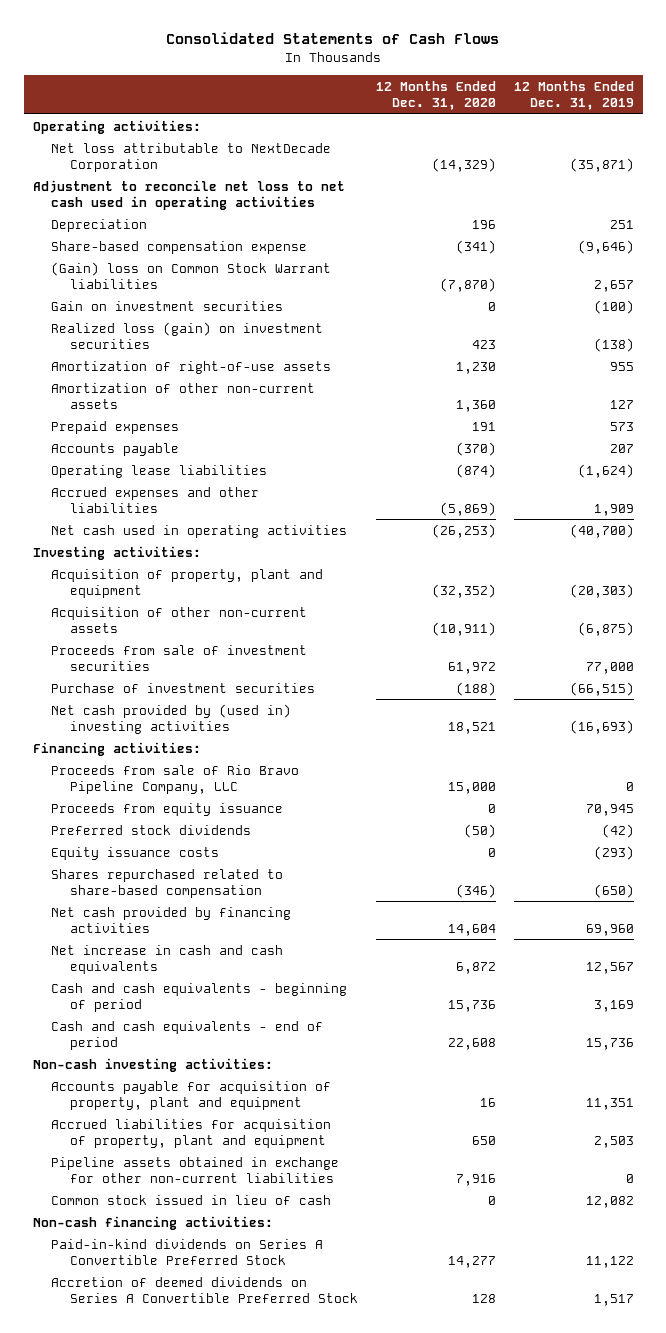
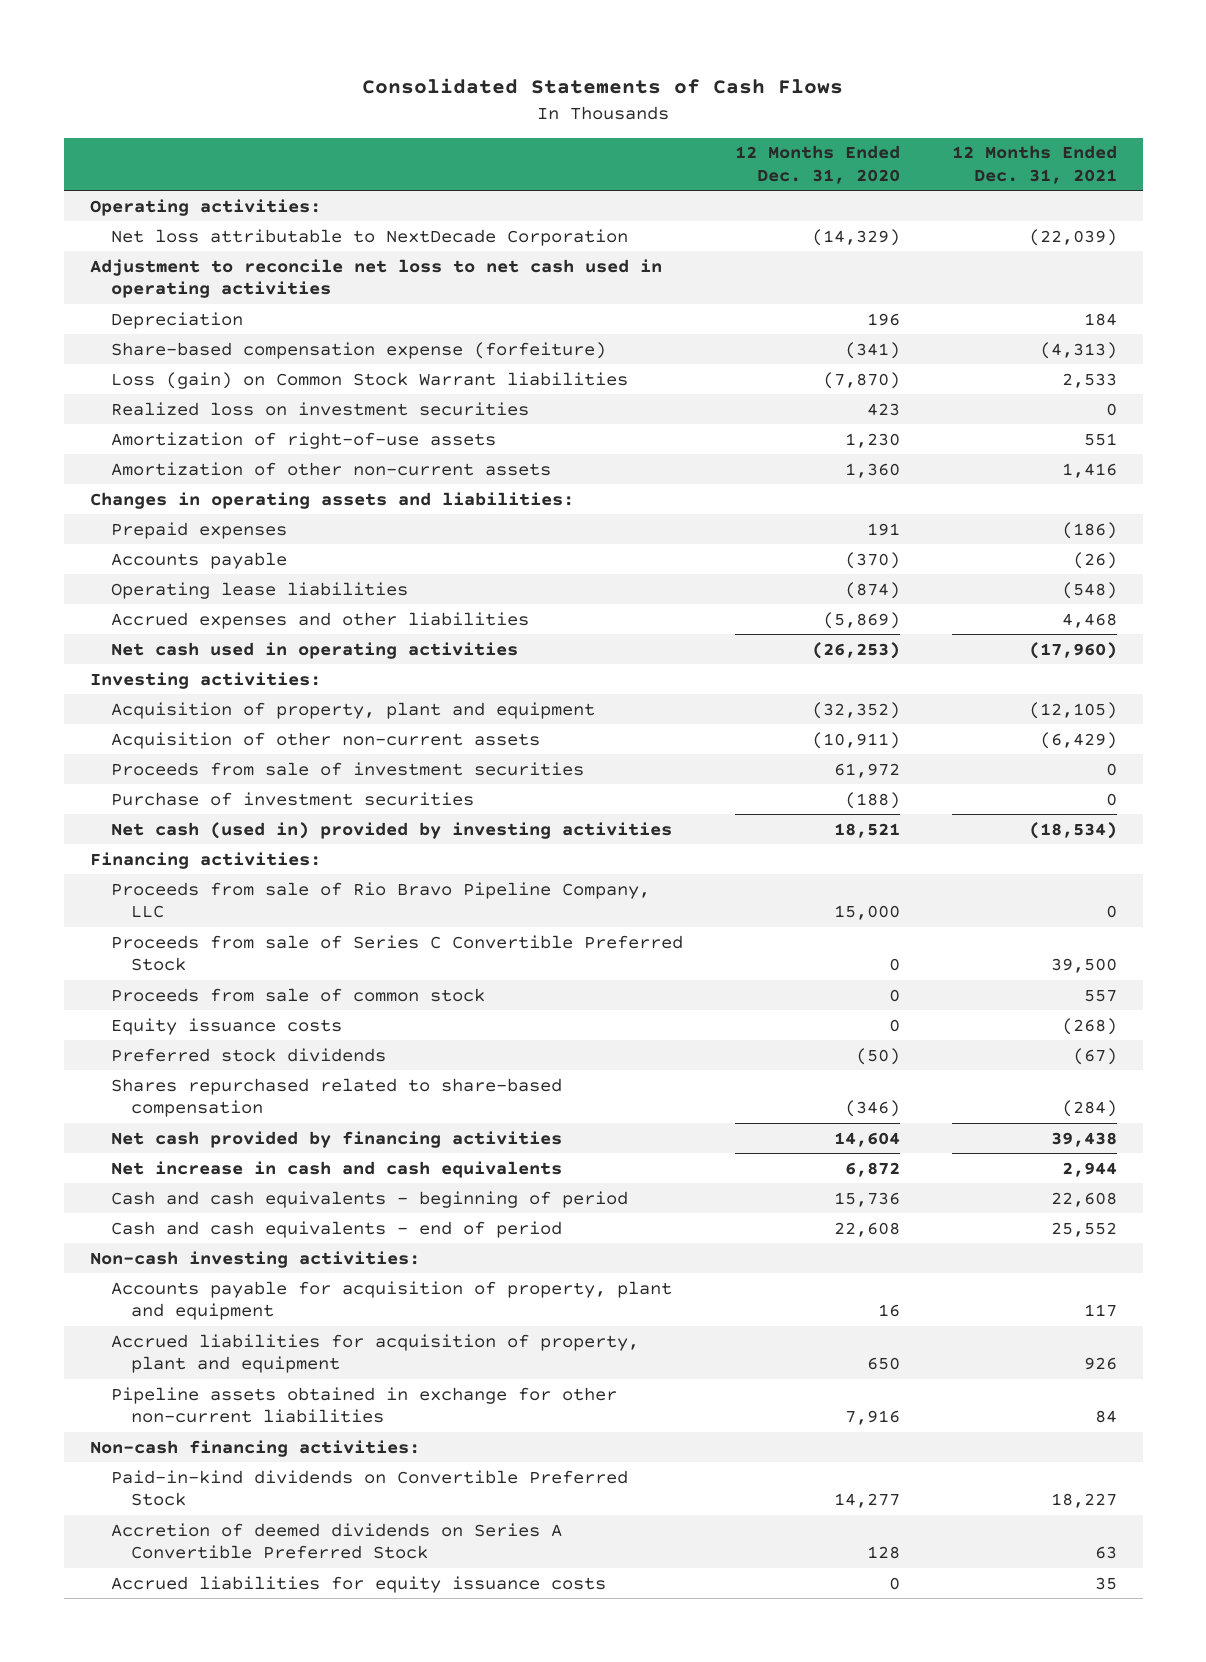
[513,80,634,111] 12 Months Ended Dec. 31, 2019 -> none
none -> [951,145,1117,184] 12 Months Ended Dec. 31, 2021
[51,300,284,311] Gain on investment securities -> none
[51,240,308,254] Share-based compensation expense -> [110,341,606,359] Share-based compensation expense (forfeiture)
[51,261,332,290] (Gain) loss on Common Stock Warrant liabilities -> [110,371,628,389] Loss (gain) on Common Stock Warrant liabilities
[51,321,324,350] Realized loss (gain) on investment securities -> [110,401,529,416] Realized loss on investment securities
none -> [89,491,574,509] Changes in operating assets and liabilities:
[51,703,292,735] Net cash provided by (used in) investing activities -> [110,821,672,839] Net cash (used in) provided by investing activities
[51,802,284,816] Proceeds from equity issuance -> none
none -> [110,934,683,972] Proceeds from sale of Series C Convertible Preferred Stock
none -> [110,987,485,1002] Proceeds from sale of common stock
[51,824,252,835] Preferred stock dividends -> [110,1047,386,1062] Preferred stock dividends
[51,1194,332,1205] Common stock issued in lieu of cash -> none
[51,1238,324,1266] Paid-in-kind dividends on Series A Convertible Preferred Stock -> [110,1469,628,1507] Paid-in-kind dividends on Convertible Preferred Stock
none -> [110,1575,606,1593] Accrued liabilities for equity issuance costs

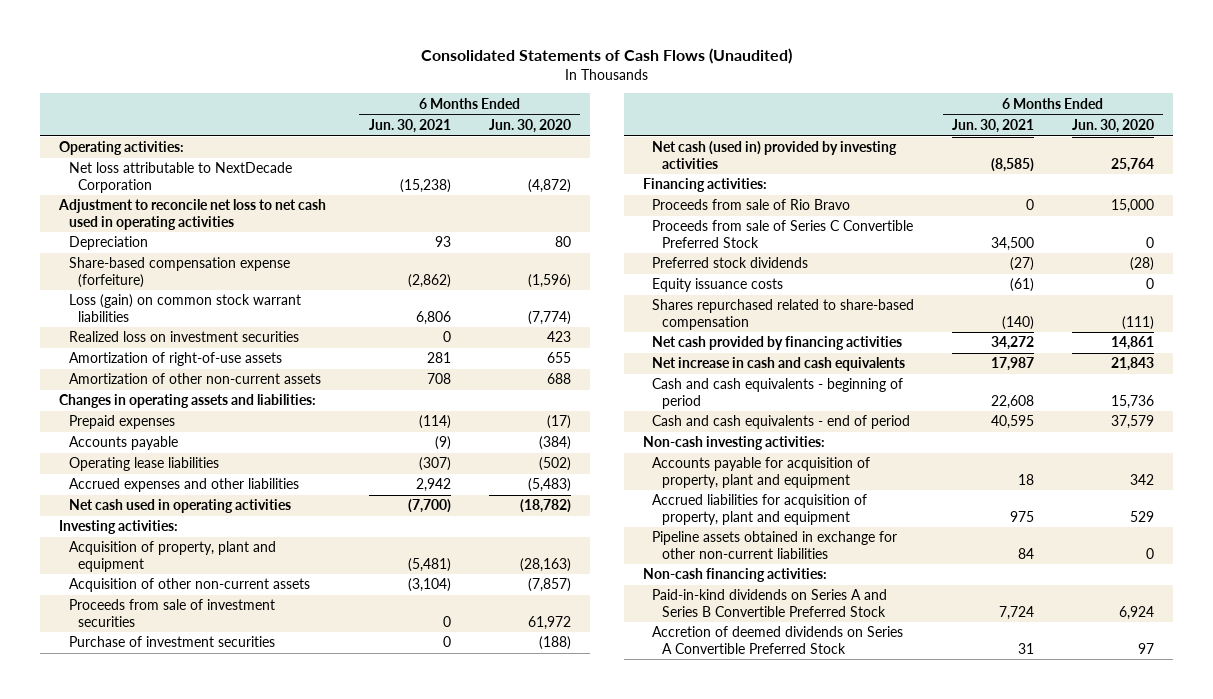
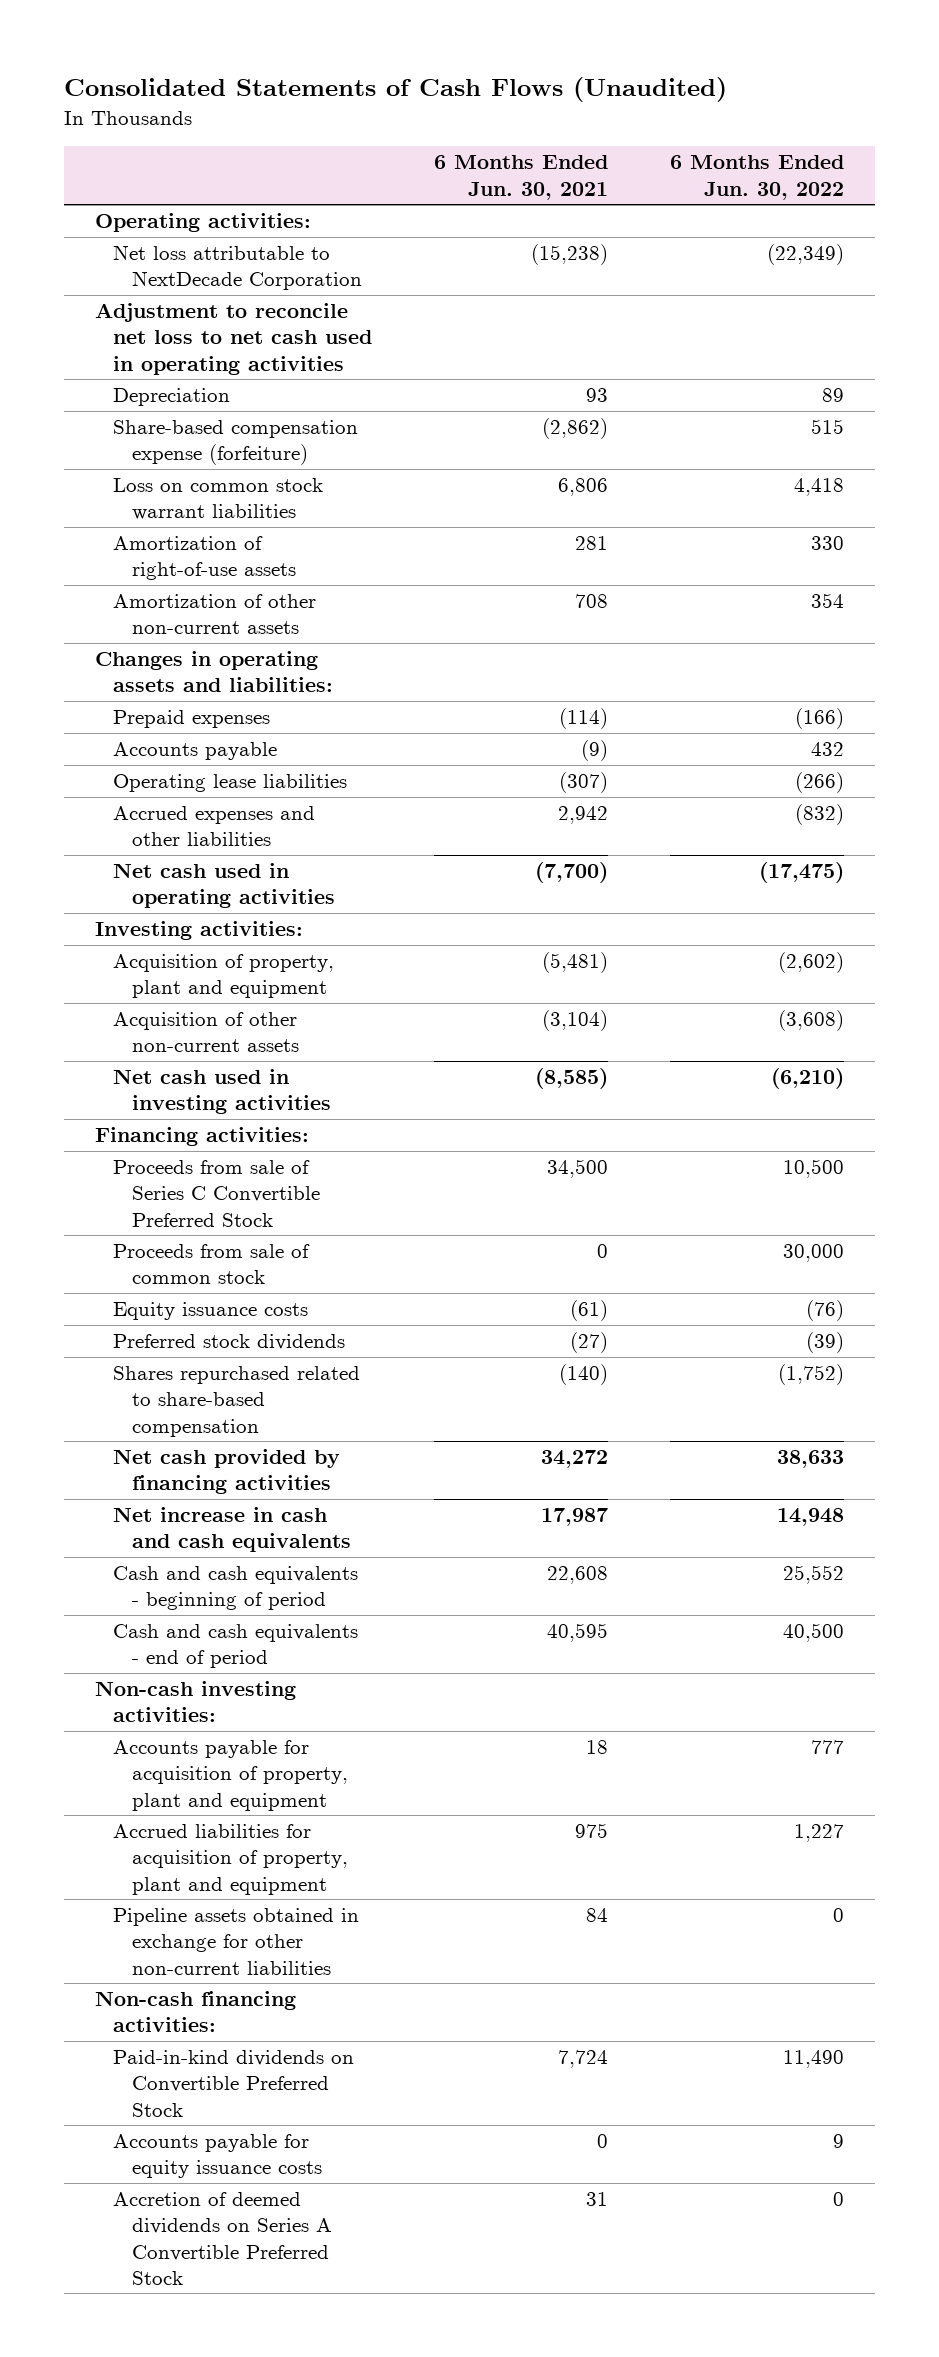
[488,118,571,133] Jun. 30, 2020 -> none
none -> [670,155,845,200] 6 Months Ended Jun. 30, 2022
[68,331,299,343] Realized loss on investment securities -> none
[68,294,301,322] Loss (gain) on common stock warrant liabilities -> [113,478,324,521] Loss on common stock warrant liabilities
[68,599,275,627] Proceeds from sale of investment securities -> none
[68,636,275,648] Purchase of investment securities -> none
[652,141,898,169] Net cash (used in) provided by investing activities -> [113,1069,331,1115] Net cash used in investing activities
[652,199,851,211] Proceeds from sale of Rio Bravo -> none
none -> [113,1244,311,1285] Proceeds from sale of common stock
[652,257,809,269] Preferred stock dividends -> [113,1334,346,1351] Preferred stock dividends
[652,589,888,617] Paid-in-kind dividends on Series A and Series B Convertible Preferred Stock -> [113,2050,355,2117] Paid-in-kind dividends on Convertible Preferred Stock
none -> [113,2134,322,2179] Accounts payable for equity issuance costs

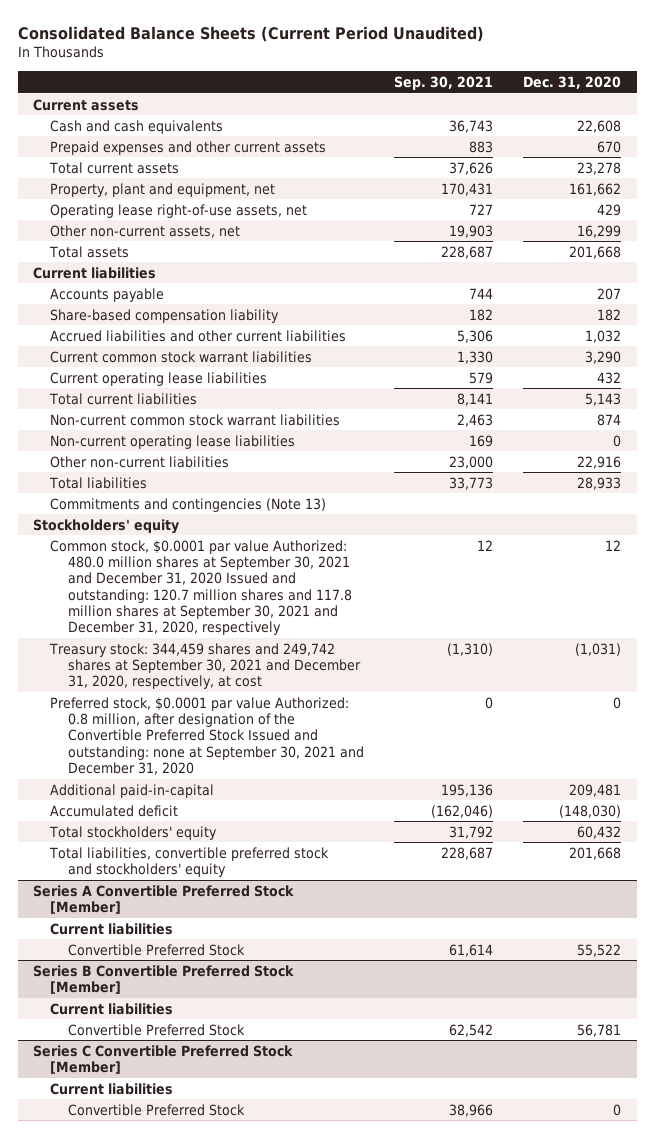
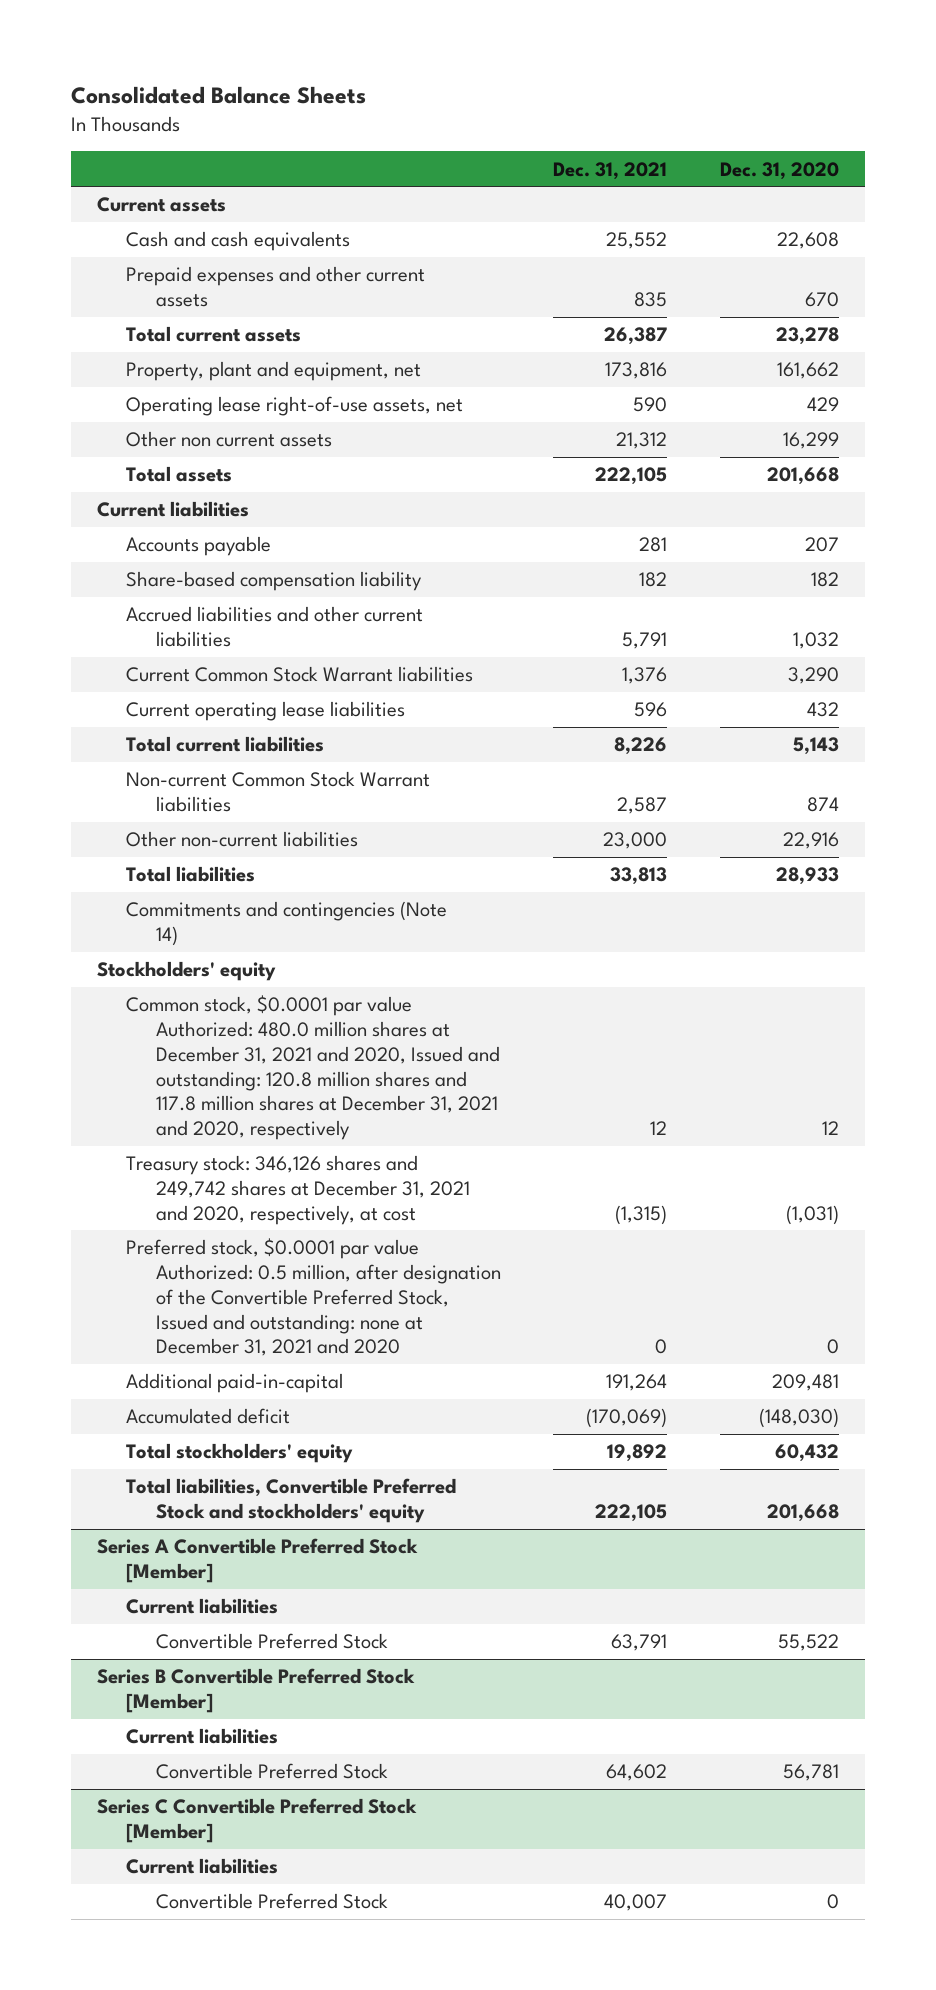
[17,26,484,43] Consolidated Balance Sheets (Current Period Unaudited) -> [70,85,366,104] Consolidated Balance Sheets
[394,75,494,90] Sep. 30, 2021 -> none
none -> [553,161,668,180] Dec. 31, 2021
[50,224,241,238] Other non-current assets, net -> [126,431,333,448] Other non current assets
[50,350,313,363] Current common stock warrant liabilities -> [126,666,474,683] Current Common Stock Warrant liabilities
[50,434,296,449] Non-current operating lease liabilities -> none
[50,413,341,426] Non-current common stock warrant liabilities -> [126,771,431,813] Non-current Common Stock Warrant liabilities
[50,497,327,512] Commitments and contingencies (Note 13) -> [126,901,448,947] Commitments and contingencies (Note 14)
[50,539,352,636] Common stock, $0.0001 par value Authorized: 480.0 million shares at September 30, 2021 and December 31, 2020 Issued and outstanding: 120.7 million shares and 117.8 million shares at September 30, 2021 and December 31, 2020, respectively -> [126,995,500,1141] Common stock, $0.0001 par value Authorized: 480.0 million shares at December 31, 2021 and 2020, Issued and outstanding: 120.8 million shares and 117.8 million shares at December 31, 2021 and 2020, respectively
[49,642,361,690] Treasury stock: 344,459 shares and 249,742 shares at September 30, 2021 and December 31, 2020, respectively, at cost -> [126,1155,470,1225] Treasury stock: 346,126 shares and 249,742 shares at December 31, 2021 and 2020, respectively, at cost
[50,696,364,776] Preferred stock, $0.0001 par value Authorized: 0.8 million, after designation of the Convertible Preferred Stock Issued and outstanding: none at September 30, 2021 and December 31, 2020 -> [126,1238,501,1357] Preferred stock, $0.0001 par value Authorized: 0.5 million, after designation of the Convertible Preferred Stock, Issued and outstanding: none at December 31, 2021 and 2020
[49,846,330,878] Total liabilities, convertible preferred stock and stockholders' equity -> [126,1478,457,1524] Total liabilities, Convertible Preferred Stock and stockholders' equity

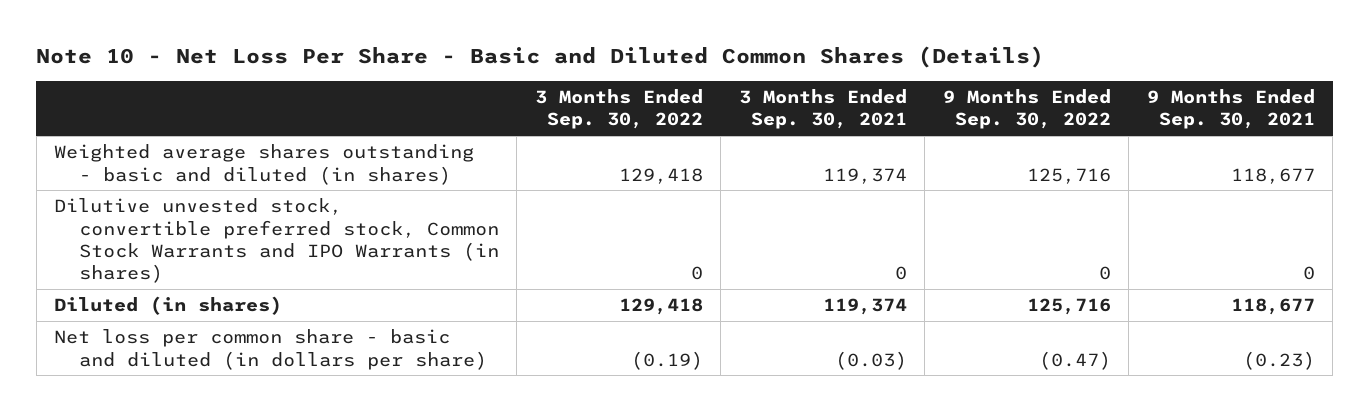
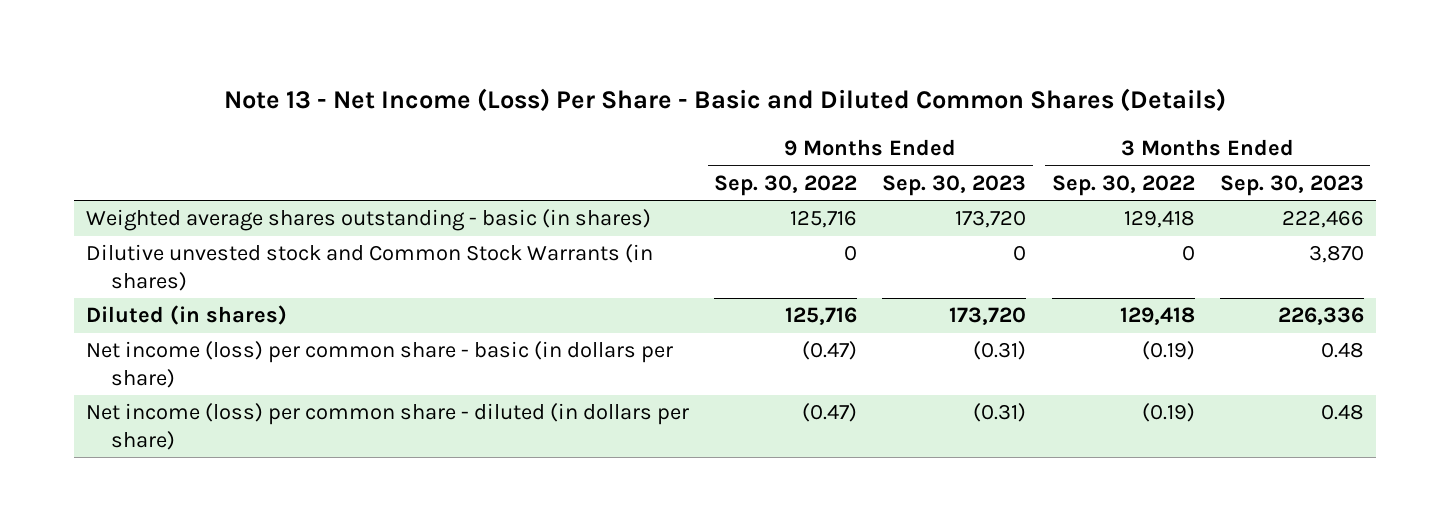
[36,46,1045,69] Note 10 - Net Loss Per Share - Basic and Diluted Common Shares (Details) -> [223,88,1226,113] Note 13 - Net Income (Loss) Per Share - Basic and Diluted Common Shares (Details)
[738,88,907,130] 3 Months Ended Sep. 30, 2021 -> none
[1146,88,1315,130] 9 Months Ended Sep. 30, 2021 -> none
none -> [882,174,1027,196] Sep. 30, 2023
none -> [1219,174,1364,196] Sep. 30, 2023
[54,144,475,185] Weighted average shares outstanding - basic and diluted (in shares) -> [86,209,652,232] Weighted average shares outstanding - basic (in shares)
[54,198,499,284] Dilutive unvested stock, convertible preferred stock, Common Stock Warrants and IPO Warrants (in shares) -> [86,244,654,291] Dilutive unvested stock and Common Stock Warrants (in shares)
[54,329,487,370] Net loss per common share - basic and diluted (in dollars per share) -> [86,341,674,388] Net income (loss) per common share - basic (in dollars per share)
none -> [86,403,690,450] Net income (loss) per common share - diluted (in dollars per share)

